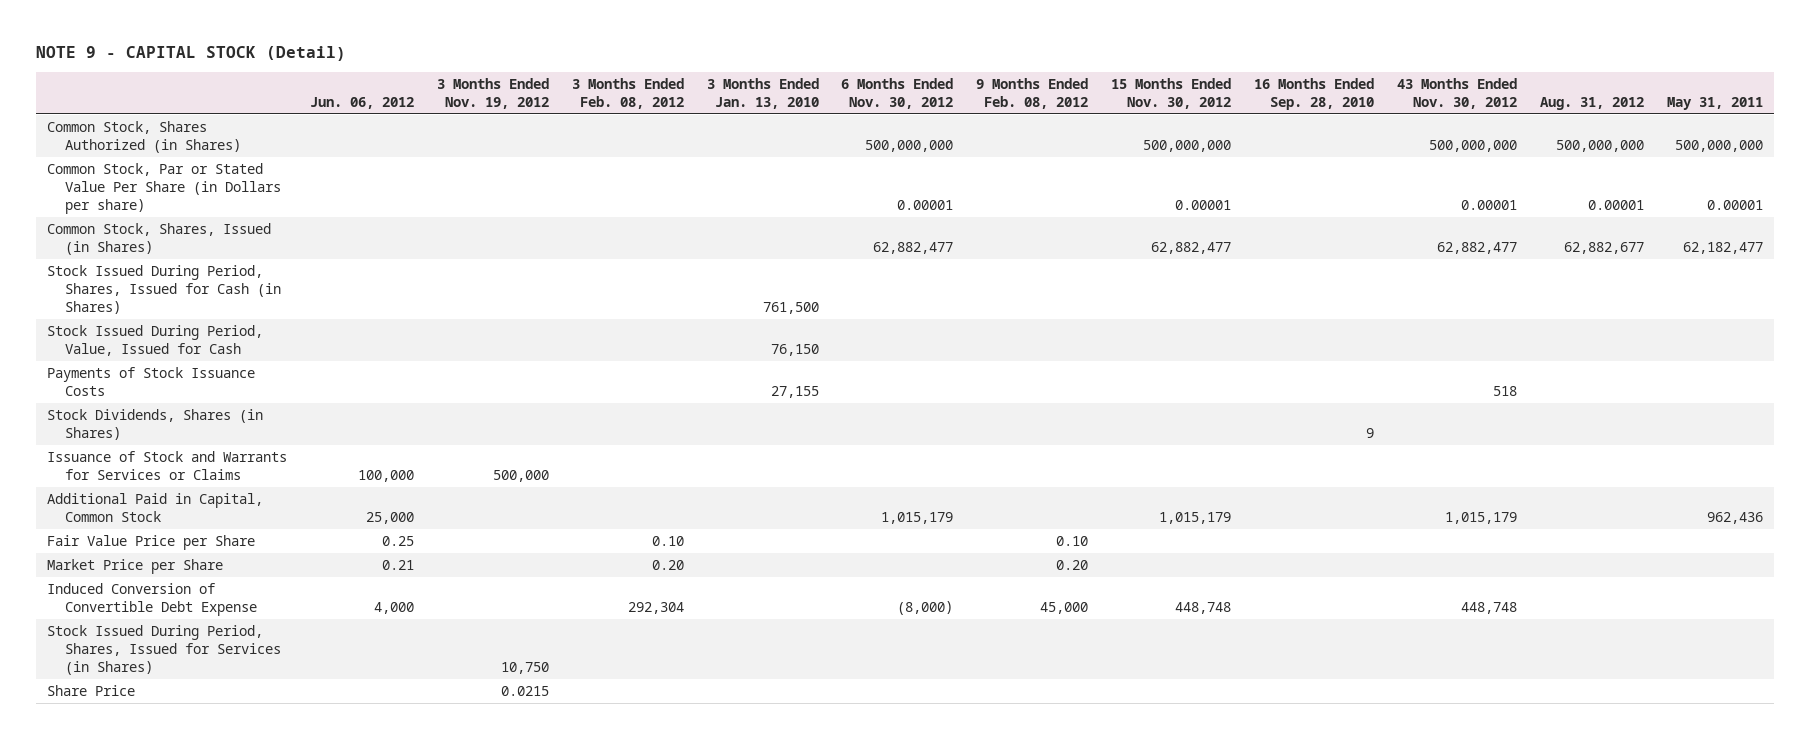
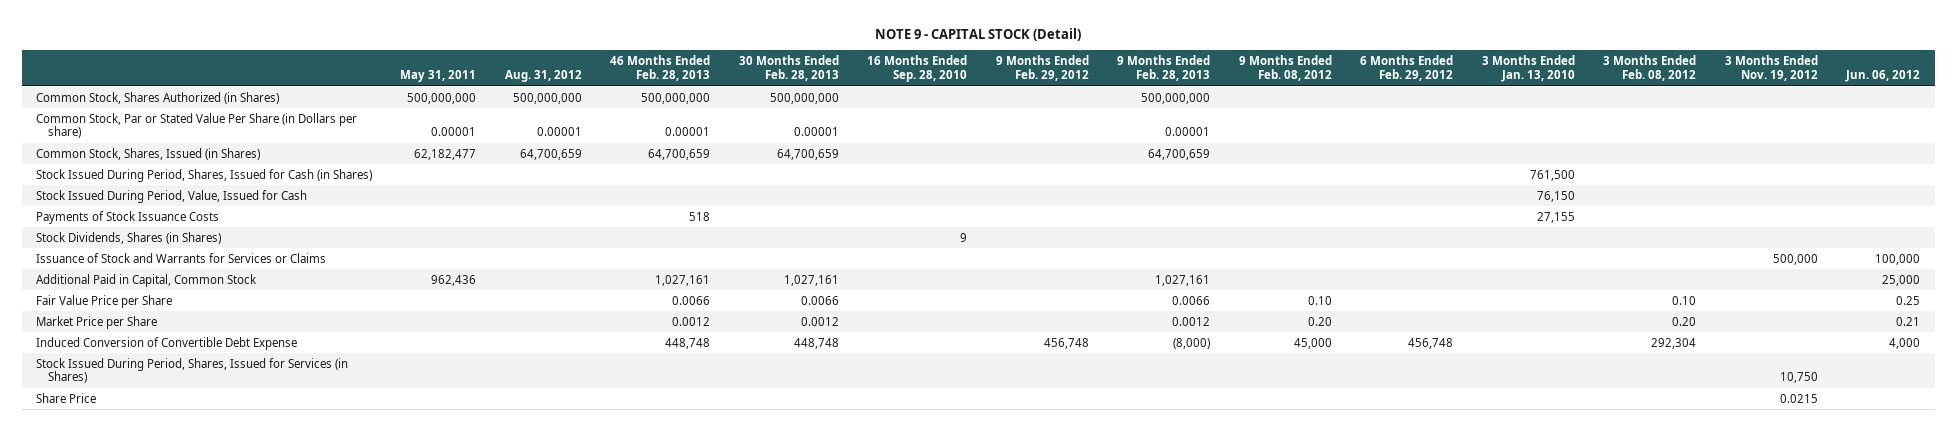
[841,77,954,109] 6 Months Ended Nov. 30, 2012 -> none
[1111,77,1232,109] 15 Months Ended Nov. 30, 2012 -> none
[1396,77,1517,109] 43 Months Ended Nov. 30, 2012 -> none
none -> [610,55,711,81] 46 Months Ended Feb. 28, 2013
none -> [738,55,839,81] 30 Months Ended Feb. 28, 2013
none -> [995,55,1089,81] 9 Months Ended Feb. 29, 2012
none -> [1117,55,1211,81] 9 Months Ended Feb. 28, 2013
none -> [1360,55,1454,81] 6 Months Ended Feb. 29, 2012
[1563,242,1644,255] 62,882,677 -> [519,148,582,160] 64,700,659

